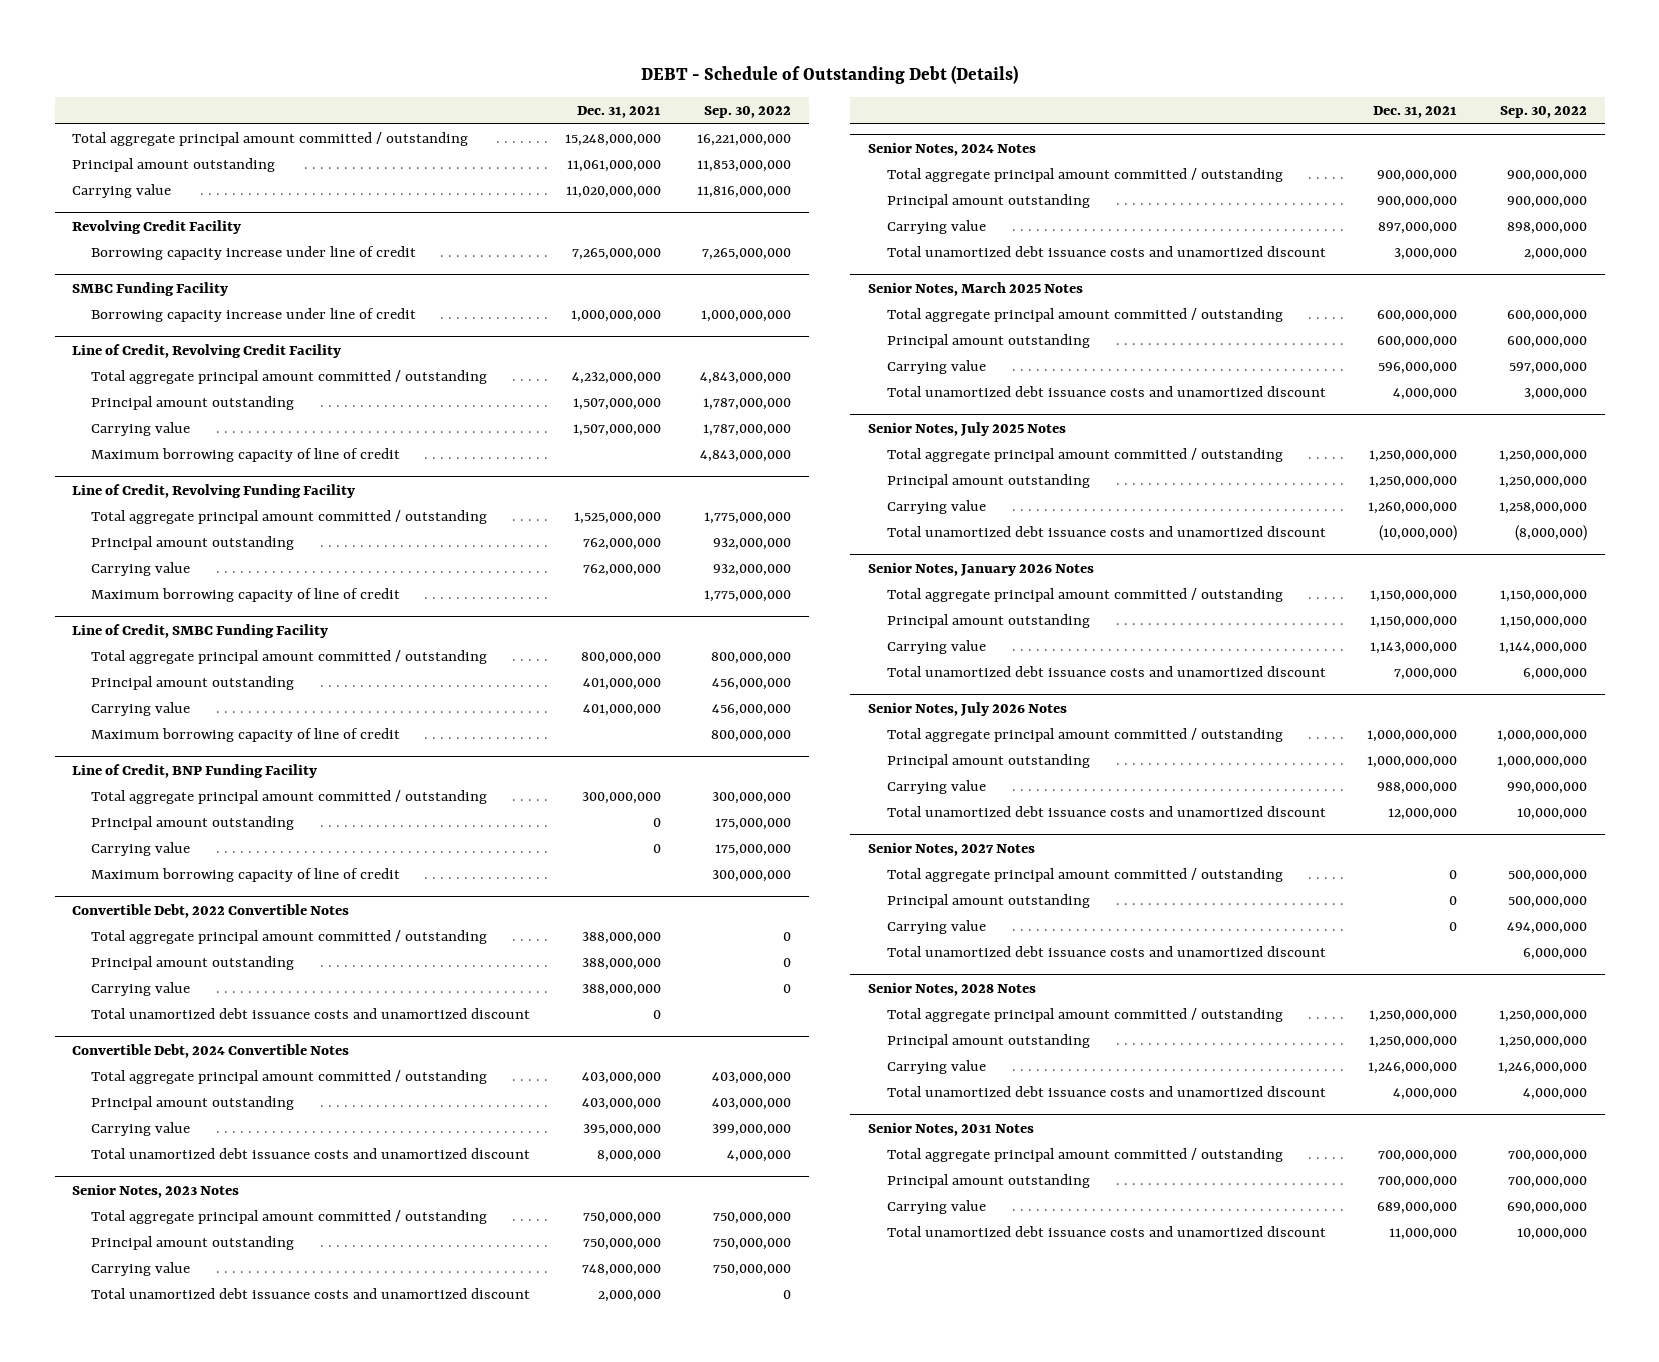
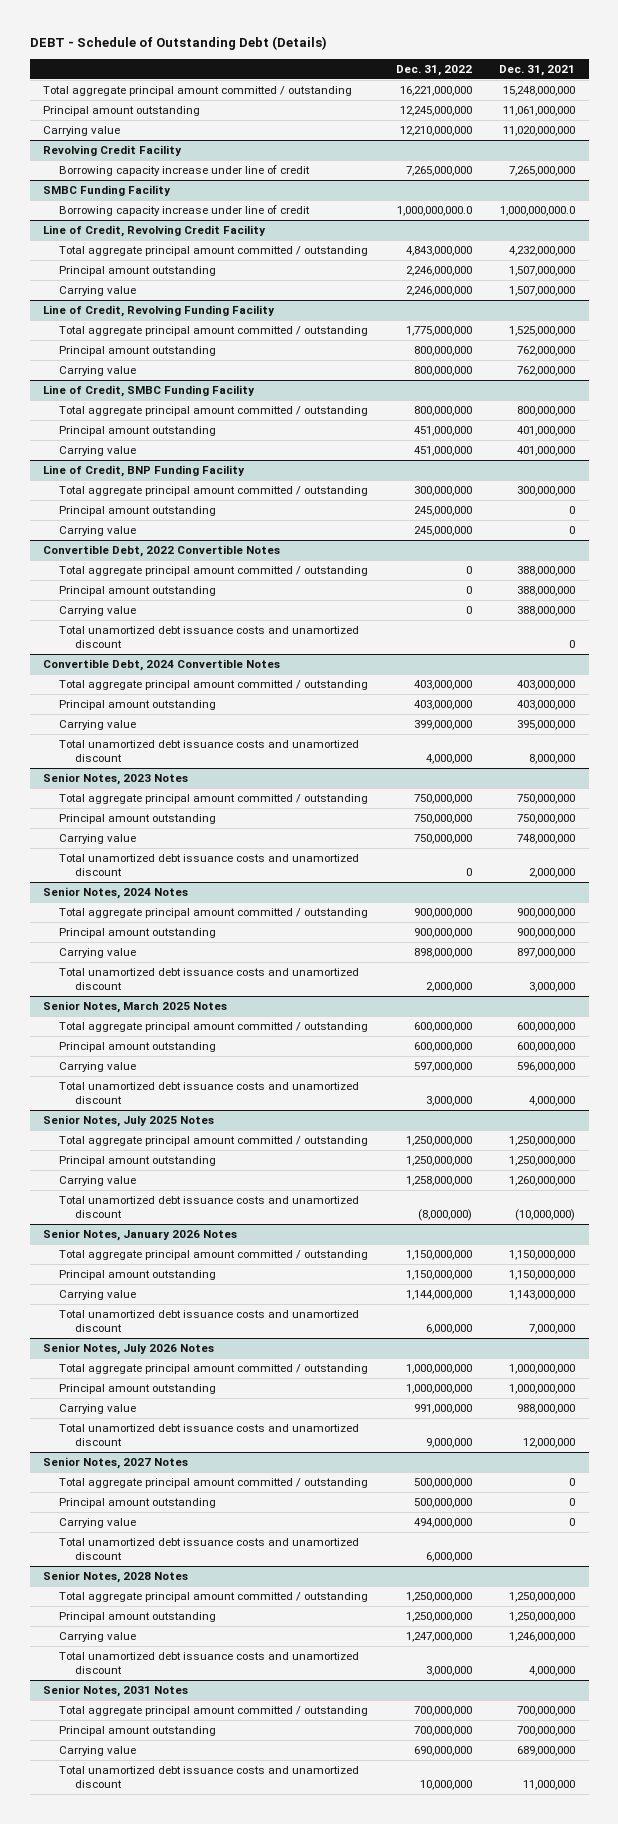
[703,106,791,119] Sep. 30, 2022 -> none
none -> [395,64,472,76] Dec. 31, 2022
[571,310,662,323] 1,000,000,000 -> [500,206,576,217] 1,000,000,000.0
[90,448,400,463] Maximum borrowing capacity of line of credit -> none
[90,588,400,603] Maximum borrowing capacity of line of credit -> none
[90,728,400,743] Maximum borrowing capacity of line of credit -> none
[90,868,400,883] Maximum borrowing capacity of line of credit -> none

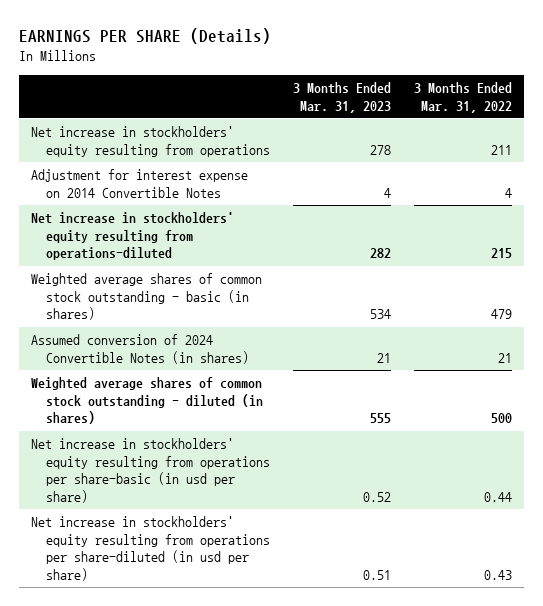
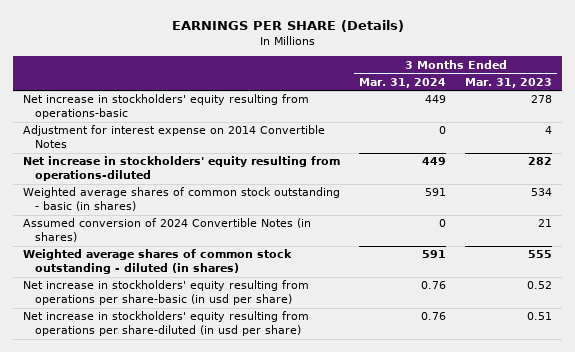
[414,82,513,113] 3 Months Ended Mar. 31, 2022 -> none
none -> [359,77,447,88] Mar. 31, 2024
[30,126,270,157] Net increase in stockholders' equity resulting from operations -> [22,94,309,120] Net increase in stockholders' equity resulting from operations-basic

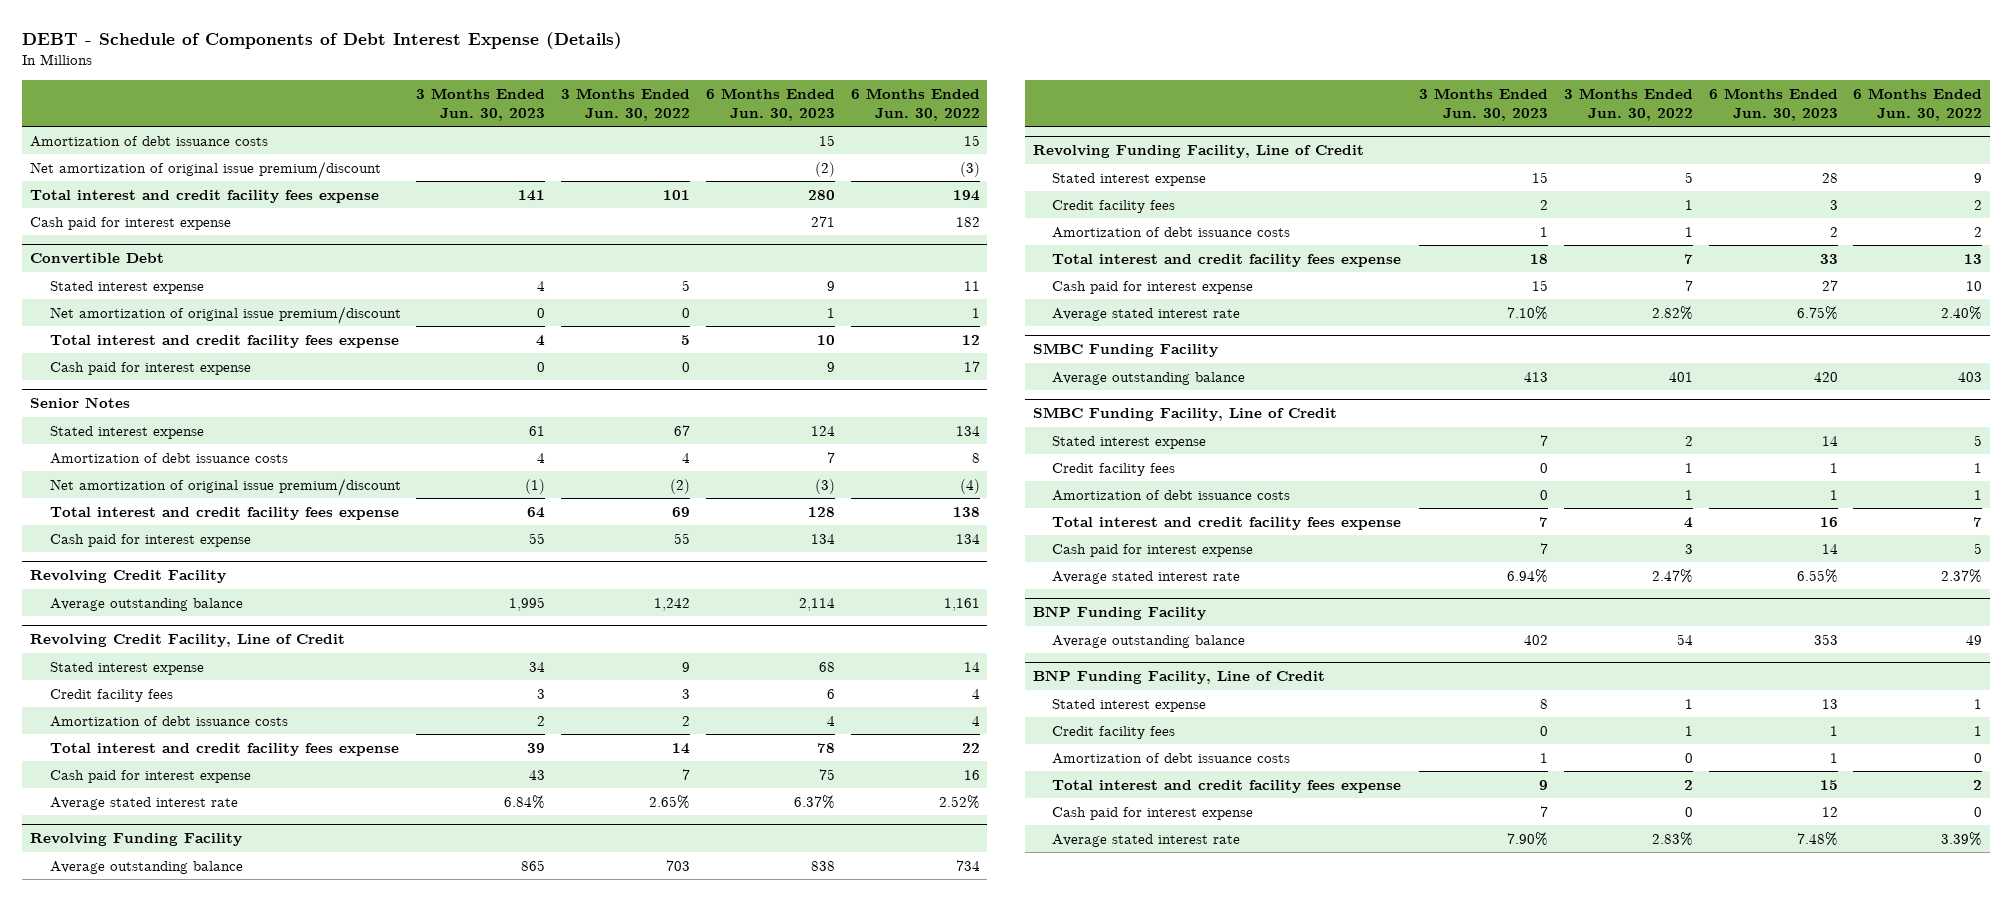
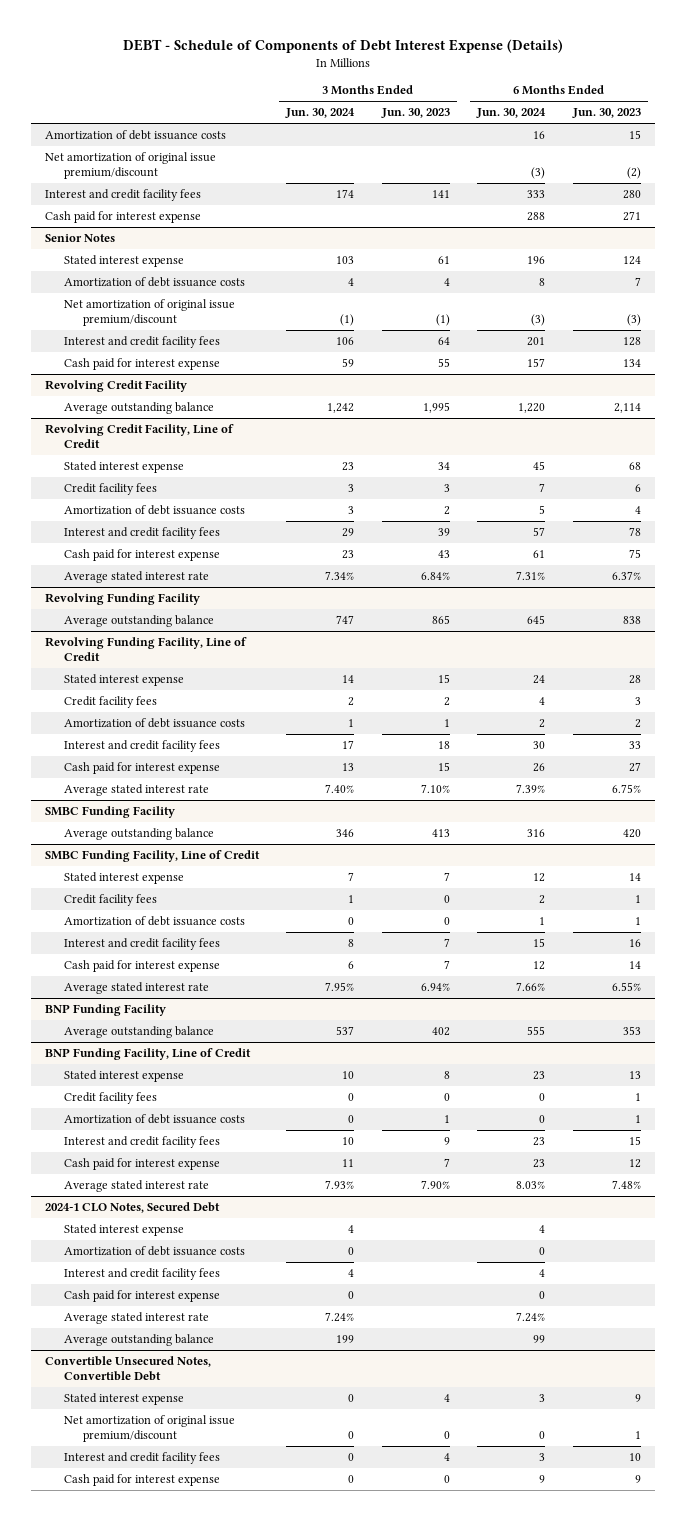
[561,87,691,121] 3 Months Ended Jun. 30, 2022 -> none
[850,87,980,121] 6 Months Ended Jun. 30, 2022 -> none
none -> [285,108,356,119] Jun. 30, 2024
none -> [476,108,547,119] Jun. 30, 2024
[29,189,379,203] Total interest and credit facility fees expense -> [44,188,201,201] Interest and credit facility fees
[29,253,164,265] Convertible Debt -> none
[49,280,204,294] Stated interest expense -> none
[49,305,401,324] Net amortization of original issue premium/discount -> none
[49,334,399,348] Total interest and credit facility fees expense -> none
[49,361,251,375] Cash paid for interest expense -> none
[49,506,399,520] Total interest and credit facility fees expense -> [63,335,220,348] Interest and credit facility fees
[49,742,399,756] Total interest and credit facility fees expense -> [63,526,220,539] Interest and credit facility fees
[1052,253,1402,267] Total interest and credit facility fees expense -> [63,739,220,752] Interest and credit facility fees
[1052,516,1402,530] Total interest and credit facility fees expense -> [63,937,220,950] Interest and credit facility fees
[1052,779,1402,793] Total interest and credit facility fees expense -> [63,1135,220,1148] Interest and credit facility fees
none -> [44,1201,220,1213] 2024-1 CLO Notes, Secured Debt
none -> [63,1223,184,1236] Stated interest expense
none -> [63,1245,245,1256] Amortization of debt issuance costs
none -> [63,1267,220,1280] Interest and credit facility fees
none -> [63,1289,220,1302] Cash paid for interest expense
none -> [63,1311,209,1324] Average stated interest rate
none -> [63,1333,214,1346] Average outstanding balance
none -> [44,1355,211,1381] Convertible Unsecured Notes, Convertible Debt
none -> [63,1392,184,1405] Stated interest expense
none -> [63,1414,235,1442] Net amortization of original issue premium/discount
none -> [63,1451,220,1464] Interest and credit facility fees
none -> [63,1473,220,1486] Cash paid for interest expense

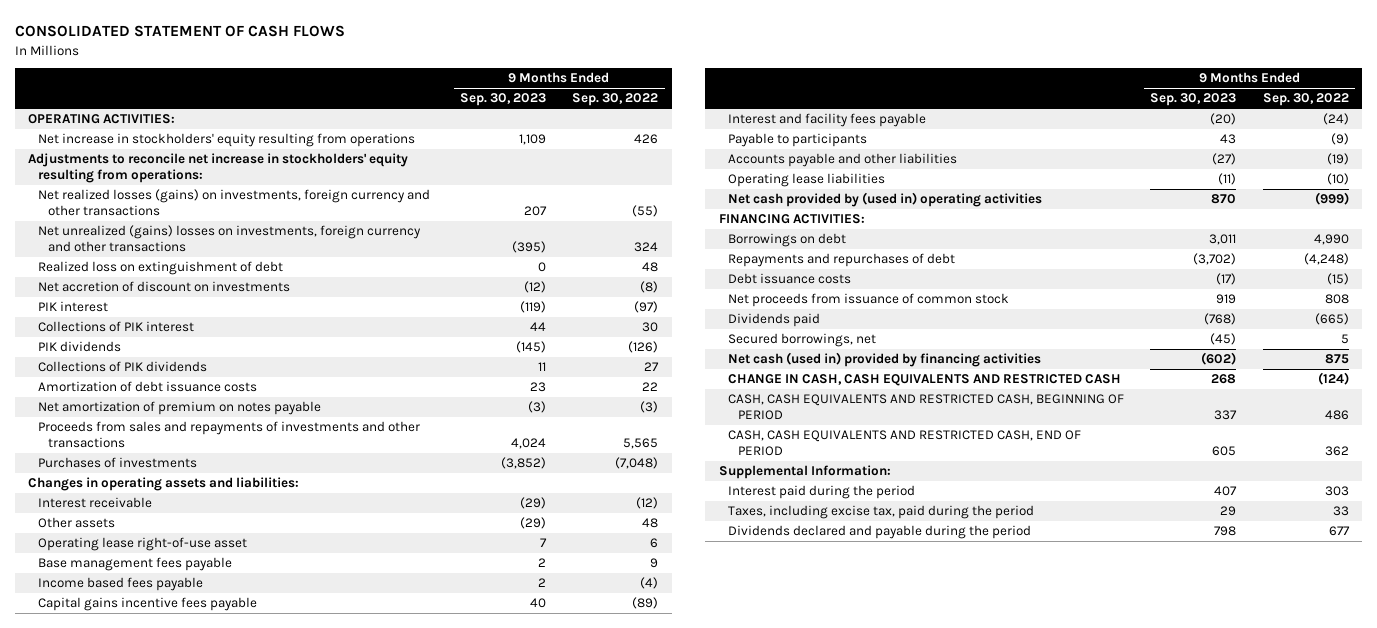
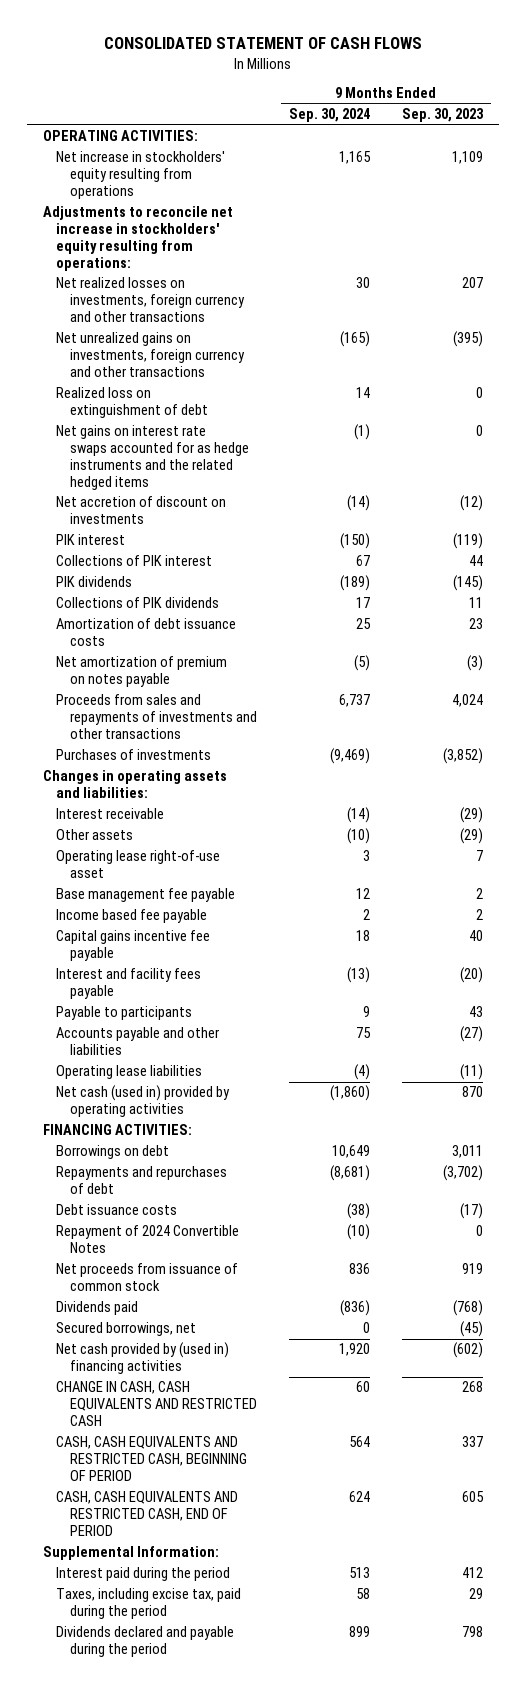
[572,93,659,107] Sep. 30, 2022 -> none
none -> [288,108,370,123] Sep. 30, 2024
[38,189,431,217] Net realized losses (gains) on investments, foreign currency and other transactions -> [56,277,245,323] Net realized losses on investments, foreign currency and other transactions
[38,225,422,253] Net unrealized (gains) losses on investments, foreign currency and other transactions -> [56,332,245,378] Net unrealized gains on investments, foreign currency and other transactions
none -> [56,425,249,491] Net gains on interest rate swaps accounted for as hedge instruments and the related hedged items
[38,557,233,572] Base management fees payable -> [56,888,236,903] Base management fee payable
[38,577,204,592] Income based fees payable -> [56,909,208,924] Income based fee payable
[38,597,258,612] Capital gains incentive fees payable -> [56,930,211,962] Capital gains incentive fee payable
[728,192,1043,208] Net cash provided by (used in) operating activities -> [56,1085,231,1118] Net cash (used in) provided by operating activities
none -> [56,1225,240,1254] Repayment of 2024 Convertible Notes
[728,352,1042,368] Net cash (used in) provided by financing activities -> [56,1342,230,1375] Net cash provided by (used in) financing activities
[1214,486,1238,497] 407 -> [461,1567,483,1579] 412

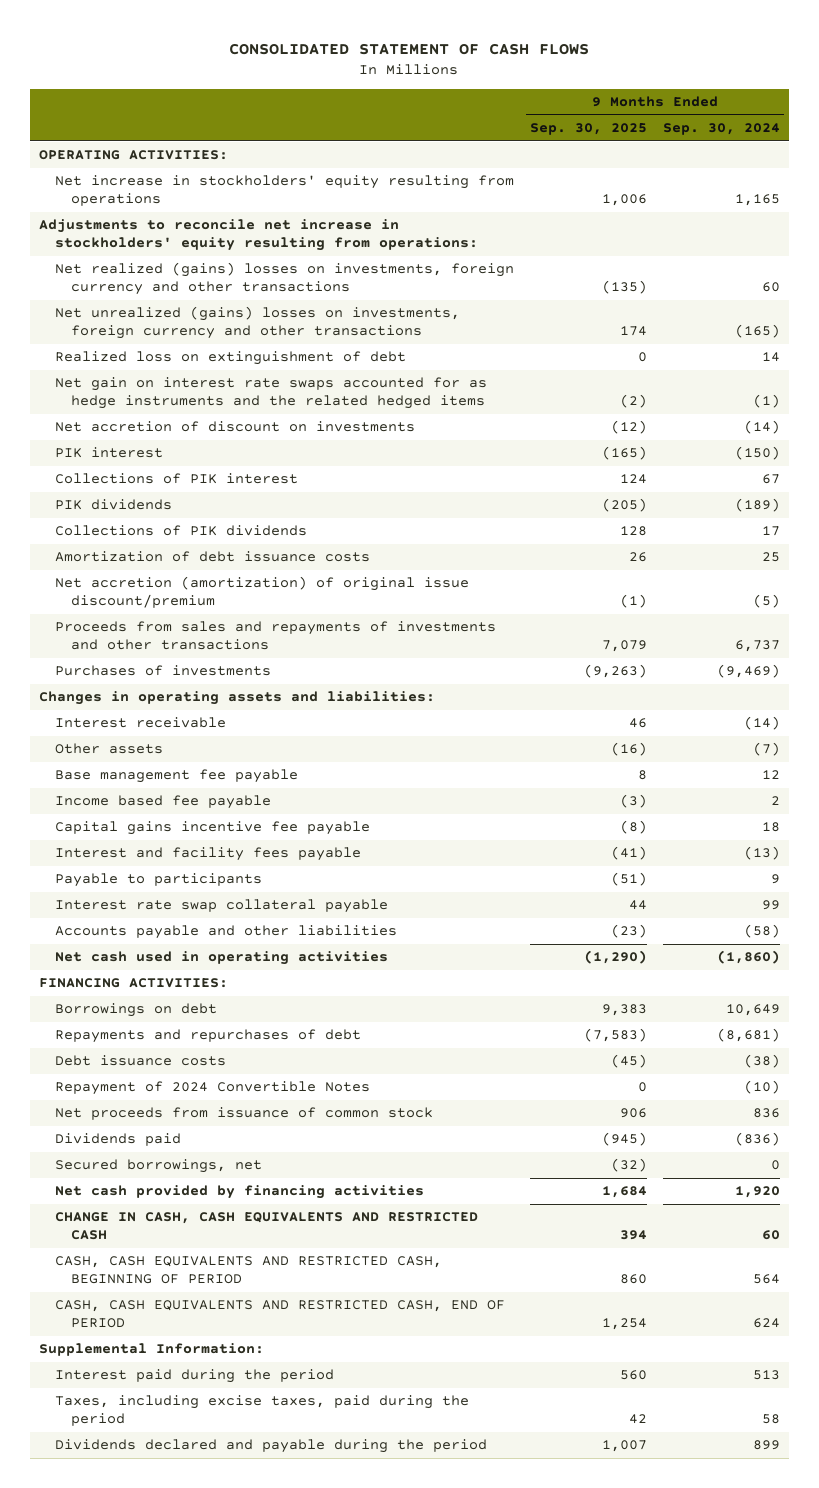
[401,108,484,123] Sep. 30, 2023 -> none
none -> [530,123,648,136] Sep. 30, 2025
[56,277,245,323] Net realized losses on investments, foreign currency and other transactions -> [54,262,514,296] Net realized (gains) losses on investments, foreign currency and other transactions
[355,277,370,289] 30 -> [762,282,781,293] 60
[56,332,245,378] Net unrealized gains on investments, foreign currency and other transactions -> [54,306,460,340] Net unrealized (gains) losses on investments, foreign currency and other transactions
[56,425,249,491] Net gains on interest rate swaps accounted for as hedge instruments and the related hedged items -> [54,377,487,410] Net gain on interest rate swaps accounted for as hedge instruments and the related hedged items
[56,656,228,688] Net amortization of premium on notes payable -> [54,576,469,609] Net accretion (amortization) of original issue discount/premium
[56,850,221,879] Operating lease right-of-use asset -> none
[346,828,370,845] (10) -> [753,742,781,757] (7)
[56,1065,203,1080] Operating lease liabilities -> none
none -> [54,899,388,914] Interest rate swap collateral payable
[355,1027,371,1039] 75 -> [744,924,781,939] (58)
[56,1085,231,1118] Net cash (used in) provided by operating activities -> [54,951,388,966] Net cash used in operating activities
[56,1342,230,1375] Net cash provided by (used in) financing activities -> [54,1185,424,1200] Net cash provided by financing activities
[56,1588,242,1620] Taxes, including excise tax, paid during the period -> [54,1395,469,1427] Taxes, including excise taxes, paid during the period

